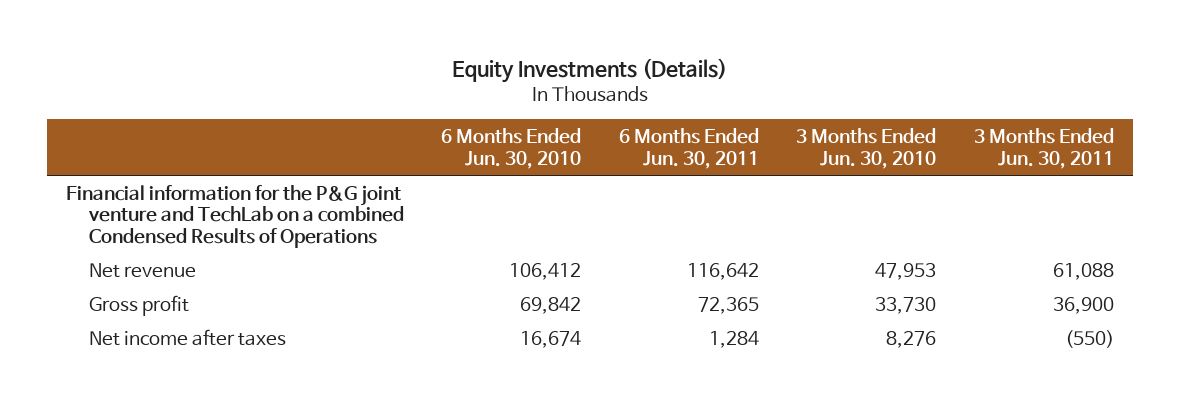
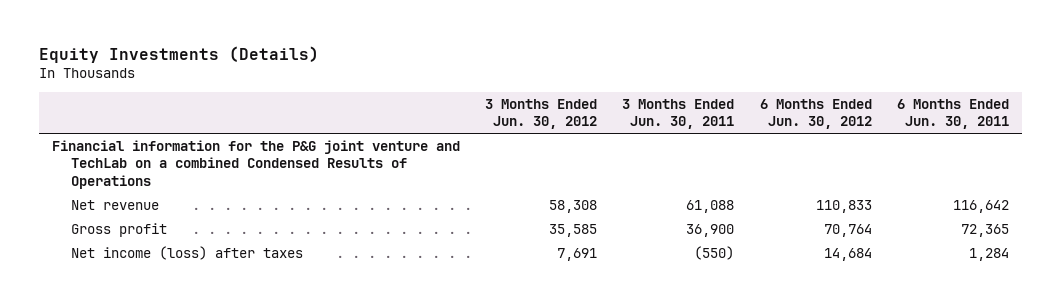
[441,128,582,169] 6 Months Ended Jun. 30, 2010 -> none
[796,128,937,169] 3 Months Ended Jun. 30, 2010 -> none
none -> [485,98,598,130] 3 Months Ended Jun. 30, 2012
none -> [759,98,872,130] 6 Months Ended Jun. 30, 2012
[88,328,286,346] Net income after taxes -> [71,246,304,261] Net income (loss) after taxes

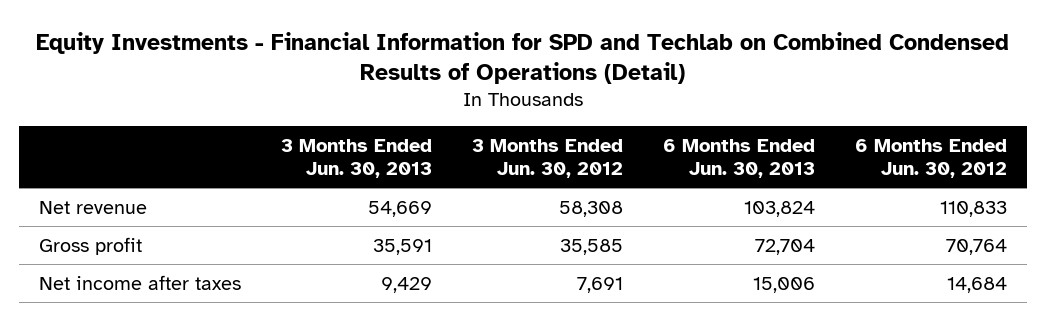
[39,46,320,64] Equity Investments (Details) -> [36,31,1010,85] Equity Investments - Financial Information for SPD and Techlab on Combined Condensed Results of Operations (Detail)
[622,98,735,130] 3 Months Ended Jun. 30, 2011 -> none
[896,98,1009,130] 6 Months Ended Jun. 30, 2011 -> none
none -> [281,138,433,178] 3 Months Ended Jun. 30, 2013
none -> [663,138,816,178] 6 Months Ended Jun. 30, 2013
[51,140,460,189] Financial information for the P&G joint venture and TechLab on a combined Condensed Results of Operations -> none
[71,246,304,261] Net income (loss) after taxes -> [39,274,242,290] Net income after taxes

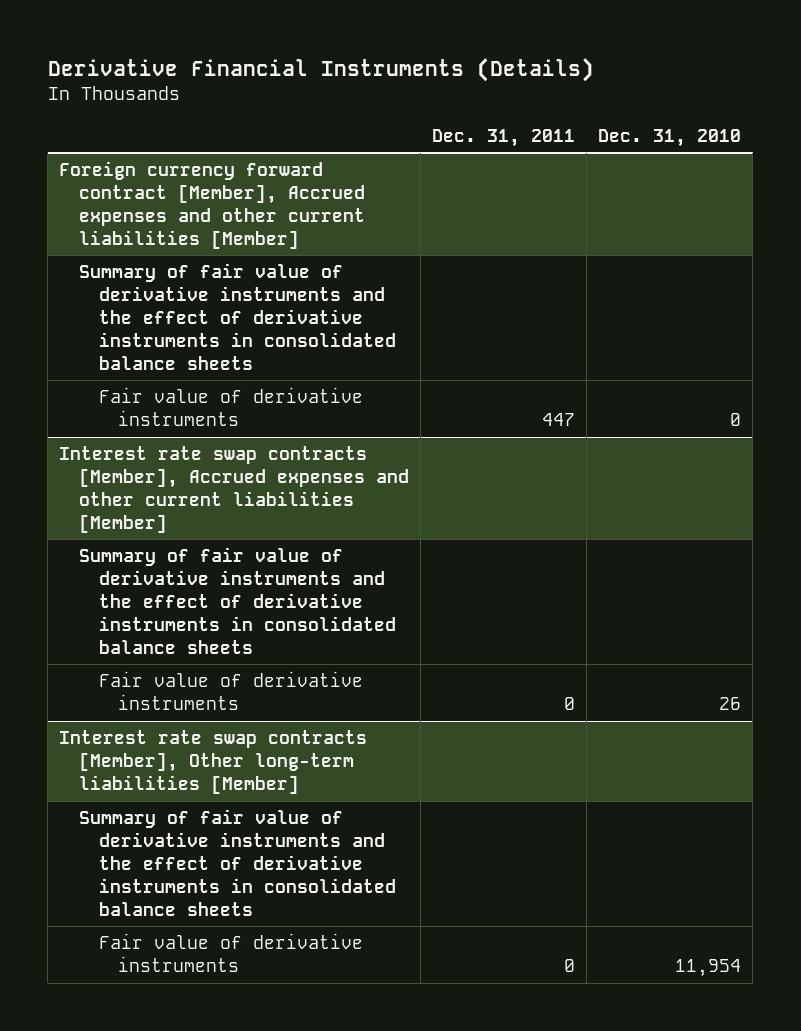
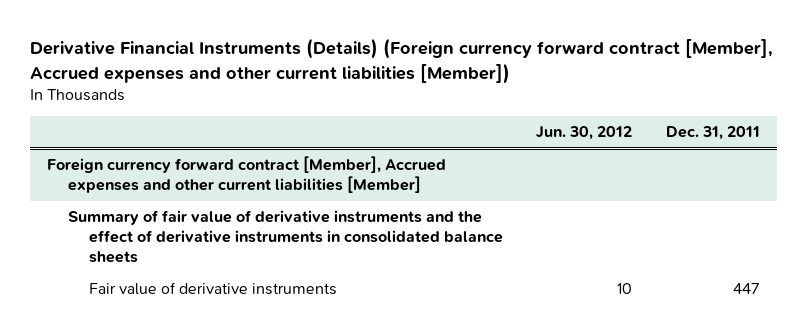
[47,57,594,82] Derivative Financial Instruments (Details) -> [29,38,773,84] Derivative Financial Instruments (Details) (Foreign currency forward contract [Member], Accrued expenses and other current liabilities [Member])
[598,128,742,147] Dec. 31, 2010 -> none
none -> [536,126,633,141] Jun. 30, 2012
[59,446,410,533] Interest rate swap contracts [Member], Accrued expenses and other current liabilities [Member] -> none
[79,547,396,654] Summary of fair value of derivative instruments and the effect of derivative instruments in consolidated balance sheets -> none
[98,671,363,711] Fair value of derivative instruments -> none
[59,730,368,795] Interest rate swap contracts [Member], Other long-term liabilities [Member] -> none
[79,809,396,916] Summary of fair value of derivative instruments and the effect of derivative instruments in consolidated balance sheets -> none
[98,933,363,973] Fair value of derivative instruments -> none

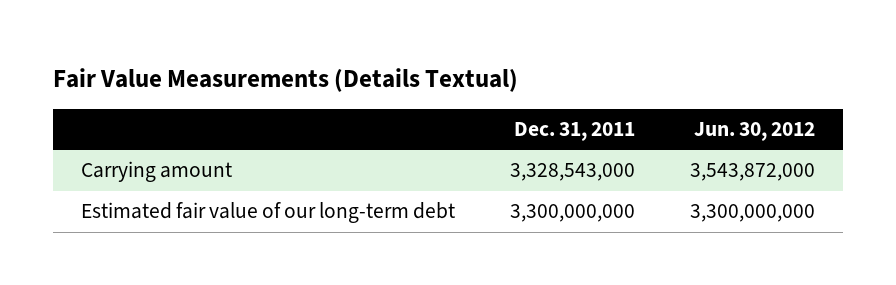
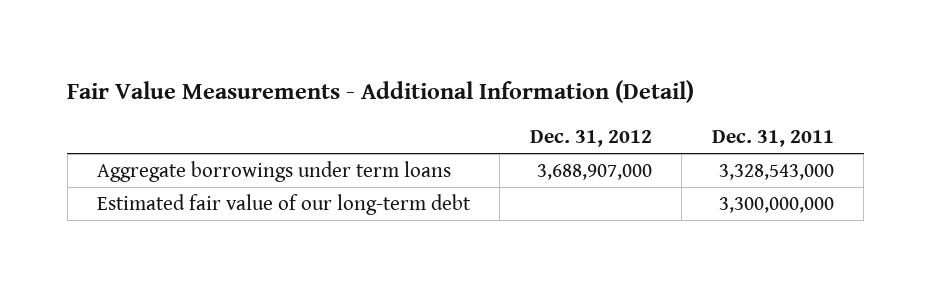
[53,68,519,93] Fair Value Measurements (Details Textual) -> [67,80,695,104] Fair Value Measurements - Additional Information (Detail)
[694,122,816,142] Jun. 30, 2012 -> none
none -> [529,130,652,148] Dec. 31, 2012
[80,161,232,183] Carrying amount -> [97,160,452,182] Aggregate borrowings under term loans

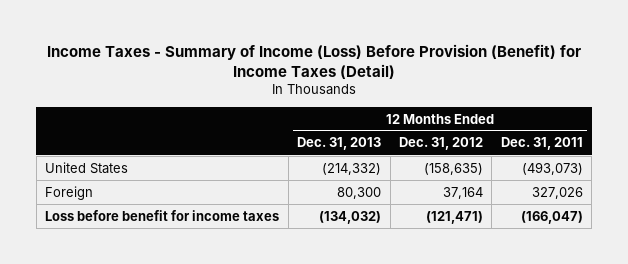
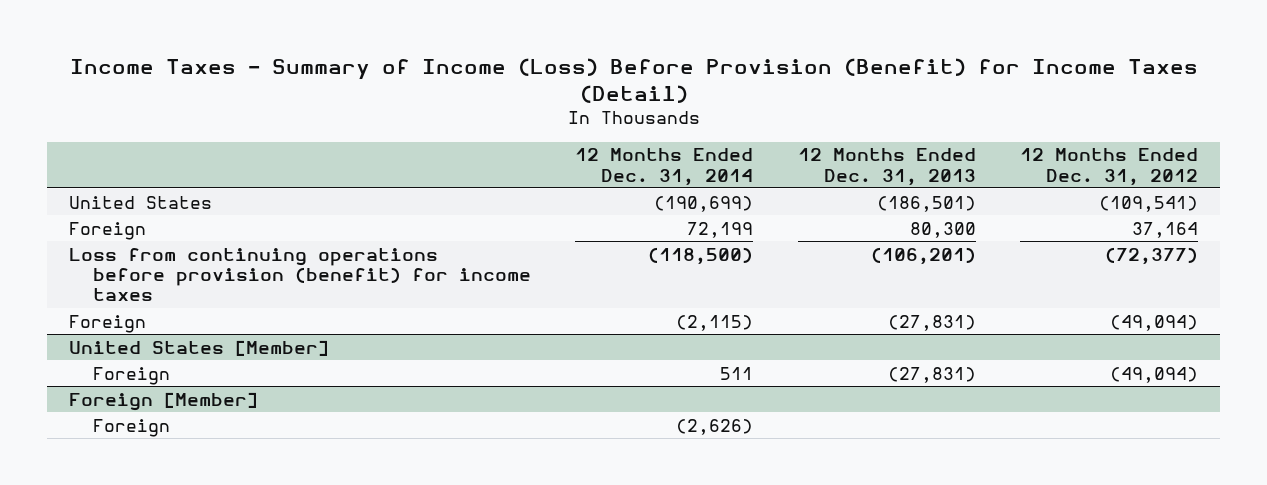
[500,137,583,151] Dec. 31, 2011 -> none
none -> [575,148,754,186] 12 Months Ended Dec. 31, 2014
[322,162,382,175] (214,332) -> [876,195,976,212] (186,501)
[423,162,483,175] (158,635) -> [1099,195,1199,212] (109,541)
[45,209,280,221] Loss before benefit for income taxes -> [68,247,532,302] Loss from continuing operations before provision (benefit) for income taxes
[319,210,382,224] (134,032) -> [870,246,976,265] (106,201)
[425,210,483,224] (121,471) -> [1105,246,1199,265] (72,377)
none -> [68,314,146,333] Foreign
none -> [68,339,329,356] United States [Member]
none -> [93,366,171,385] Foreign
none -> [68,391,258,411] Foreign [Member]
none -> [93,418,171,437] Foreign

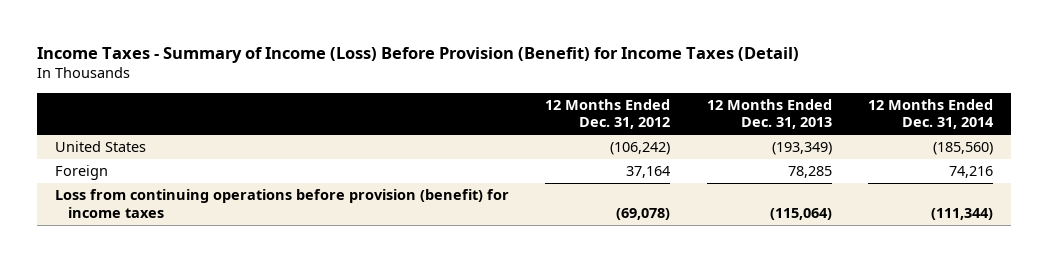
[68,314,146,333] Foreign -> none
[68,339,329,356] United States [Member] -> none
[93,366,171,385] Foreign -> none
[68,391,258,411] Foreign [Member] -> none
[93,418,171,437] Foreign -> none
[654,195,754,212] (190,699) -> [933,142,994,156] (185,560)
[876,195,976,212] (186,501) -> [771,142,832,156] (193,349)
[1099,195,1199,212] (109,541) -> [610,142,671,156] (106,242)
[687,221,754,238] 72,199 -> [949,166,994,179] 74,216
[909,221,976,238] 80,300 -> [787,166,832,179] 78,285
[648,246,754,265] (118,500) -> [931,207,994,220] (111,344)
[870,246,976,265] (106,201) -> [769,207,832,220] (115,064)
[1105,246,1199,265] (72,377) -> [616,207,671,220] (69,078)

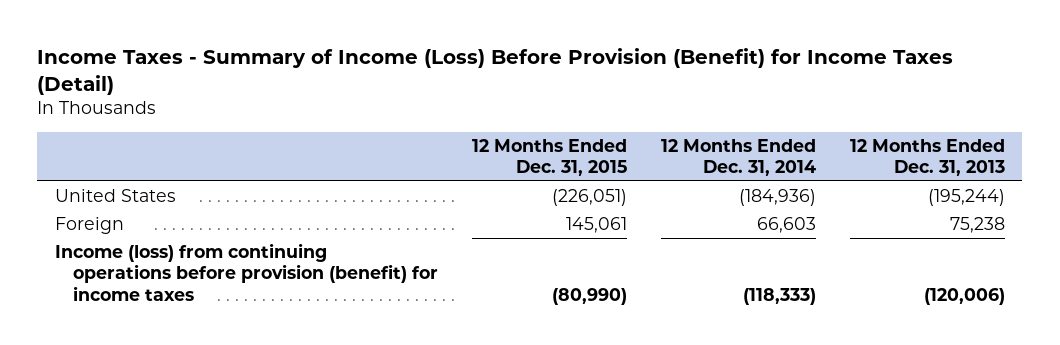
[545,98,671,130] 12 Months Ended Dec. 31, 2012 -> none
none -> [472,138,628,176] 12 Months Ended Dec. 31, 2015
[771,142,832,156] (193,349) -> [928,188,1006,206] (195,244)
[933,142,994,156] (185,560) -> [739,188,817,206] (184,936)
[787,166,832,179] 78,285 -> [950,216,1006,233] 75,238
[949,166,994,179] 74,216 -> [757,216,817,233] 66,603
[54,189,509,218] Loss from continuing operations before provision (benefit) for income taxes -> [54,242,438,301] Income (loss) from continuing operations before provision (benefit) for income taxes
[769,207,832,220] (115,064) -> [924,287,1006,305] (120,006)
[931,207,994,220] (111,344) -> [743,287,817,305] (118,333)

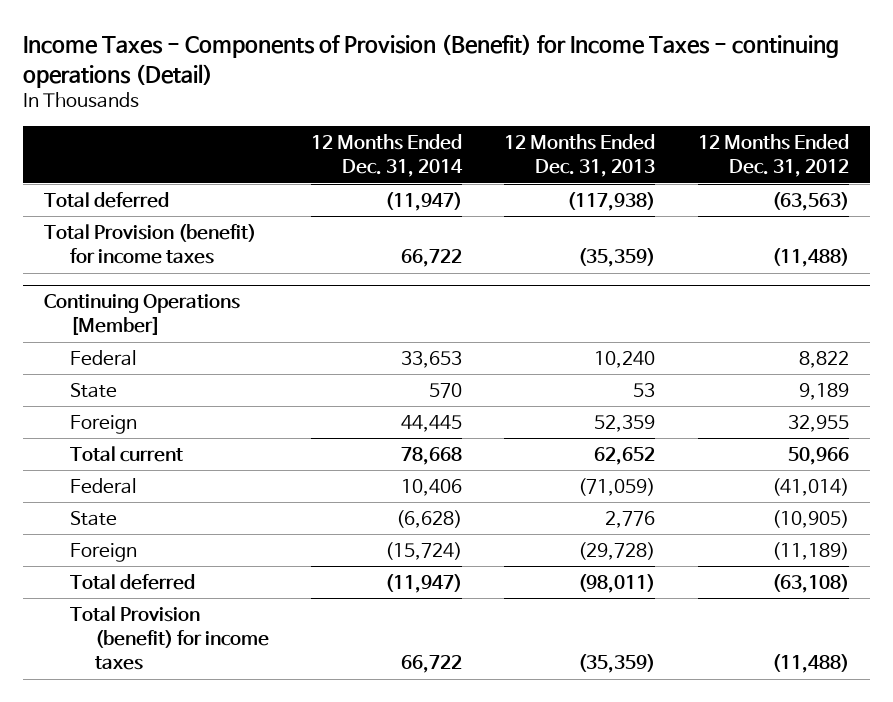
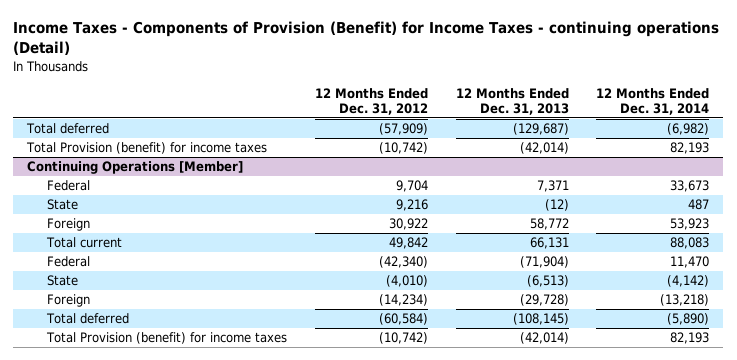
[385,192,463,212] (11,947) -> [667,123,710,136] (6,982)
[567,192,656,212] (117,938) -> [512,123,569,136] (129,687)
[771,192,849,212] (63,563) -> [378,123,428,136] (57,909)
[401,249,463,268] 66,722 -> [670,142,710,155] 82,193
[578,248,656,268] (35,359) -> [519,142,569,155] (42,014)
[771,248,849,268] (11,488) -> [378,142,428,155] (10,742)
[401,351,463,369] 33,653 -> [670,180,710,193] 33,673
[594,351,656,369] 10,240 -> [536,180,569,193] 7,371
[798,351,849,369] 8,822 -> [395,180,428,193] 9,704
[429,383,463,399] 570 -> [688,199,710,211] 487
[633,383,656,398] 53 -> [544,199,569,212] (12)
[798,383,849,401] 9,189 -> [395,199,428,212] 9,216
[401,415,463,433] 44,445 -> [670,218,710,231] 53,923
[594,415,656,433] 52,359 -> [529,218,569,231] 58,772
[787,415,849,433] 32,955 -> [388,218,428,231] 30,922
[401,447,463,466] 78,668 -> [670,237,710,250] 88,083
[594,447,656,466] 62,652 -> [529,237,569,250] 66,131
[787,447,849,466] 50,966 -> [388,237,428,250] 49,842
[401,479,463,497] 10,406 -> [670,256,710,269] 11,470
[578,478,656,497] (71,059) -> [519,256,569,269] (71,904)
[771,478,849,497] (41,014) -> [378,256,428,269] (42,340)
[396,510,463,529] (6,628) -> [667,275,710,288] (4,142)
[605,511,656,529] 2,776 -> [526,275,569,288] (6,513)
[771,510,849,529] (10,905) -> [385,275,428,288] (4,010)
[385,542,463,561] (15,724) -> [660,294,710,307] (13,218)
[771,542,849,561] (11,189) -> [378,294,428,307] (14,234)
[385,574,463,594] (11,947) -> [667,313,710,326] (5,890)
[578,574,656,594] (98,011) -> [512,313,569,326] (108,145)
[771,574,849,594] (63,108) -> [378,313,428,326] (60,584)
[401,655,463,674] 66,722 -> [670,332,710,345] 82,193
[578,654,656,674] (35,359) -> [519,332,569,345] (42,014)
[771,654,849,674] (11,488) -> [378,332,428,345] (10,742)

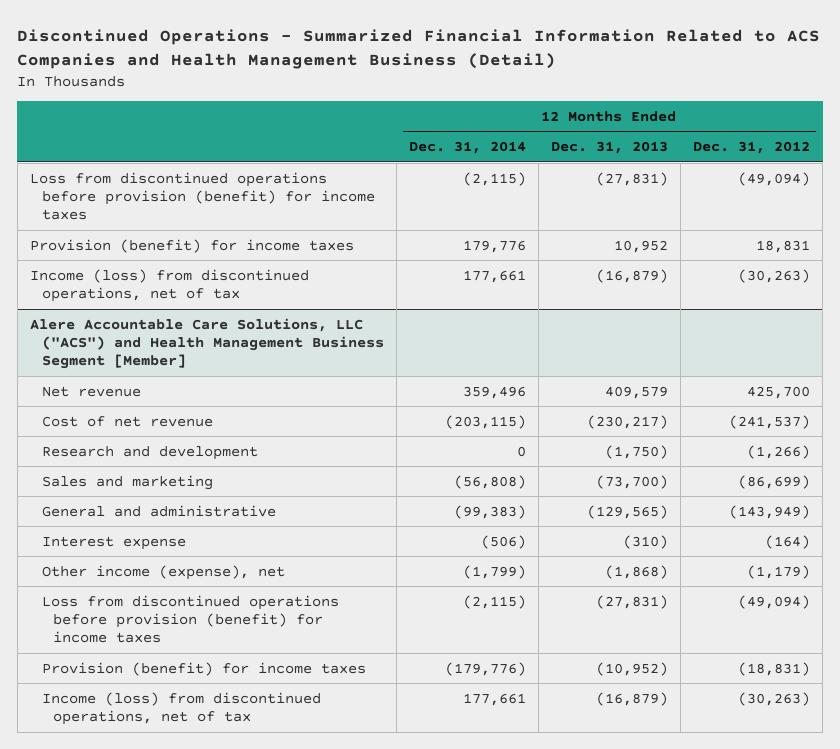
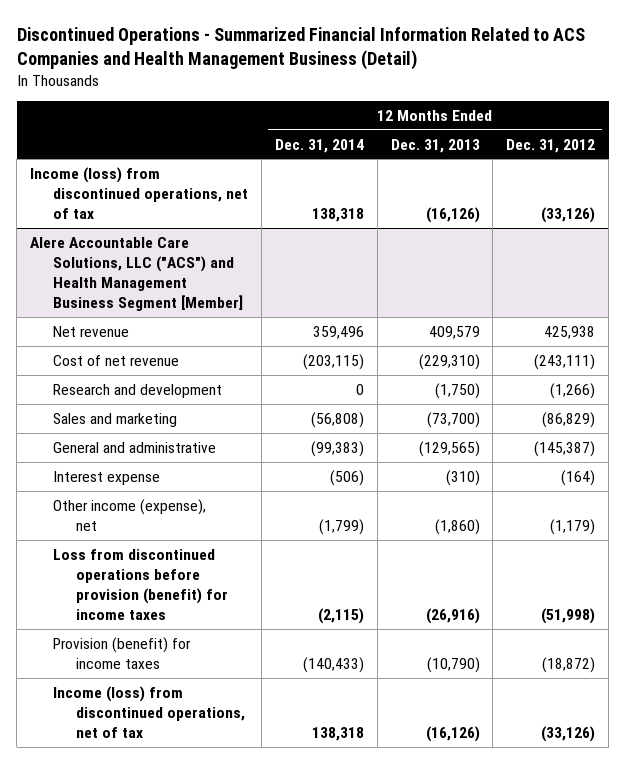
[29,171,375,221] Loss from discontinued operations before provision (benefit) for income taxes -> none
[29,238,354,253] Provision (benefit) for income taxes -> none
[462,269,526,283] 177,661 -> [311,207,364,222] 138,318
[595,268,668,283] (16,879) -> [425,206,480,223] (16,126)
[738,268,811,283] (30,263) -> [541,206,596,223] (33,126)
[747,385,811,399] 425,700 -> [544,325,596,339] 425,938
[586,414,668,429] (230,217) -> [418,353,480,370] (229,310)
[729,414,811,429] (241,537) -> [534,353,596,370] (243,111)
[738,474,811,489] (86,699) -> [542,411,596,428] (86,829)
[729,504,811,519] (143,949) -> [534,440,596,457] (145,387)
[604,564,668,579] (1,868) -> [434,518,480,535] (1,860)
[595,594,668,609] (27,831) -> [425,607,480,624] (26,916)
[738,594,811,609] (49,094) -> [541,607,596,624] (51,998)
[444,661,526,676] (179,776) -> [302,656,364,673] (140,433)
[595,661,668,676] (10,952) -> [426,656,480,673] (10,790)
[738,661,811,676] (18,831) -> [542,656,596,673] (18,872)
[462,692,526,706] 177,661 -> [311,726,364,741] 138,318
[595,691,668,706] (16,879) -> [425,725,480,742] (16,126)
[738,691,811,706] (30,263) -> [541,725,596,742] (33,126)

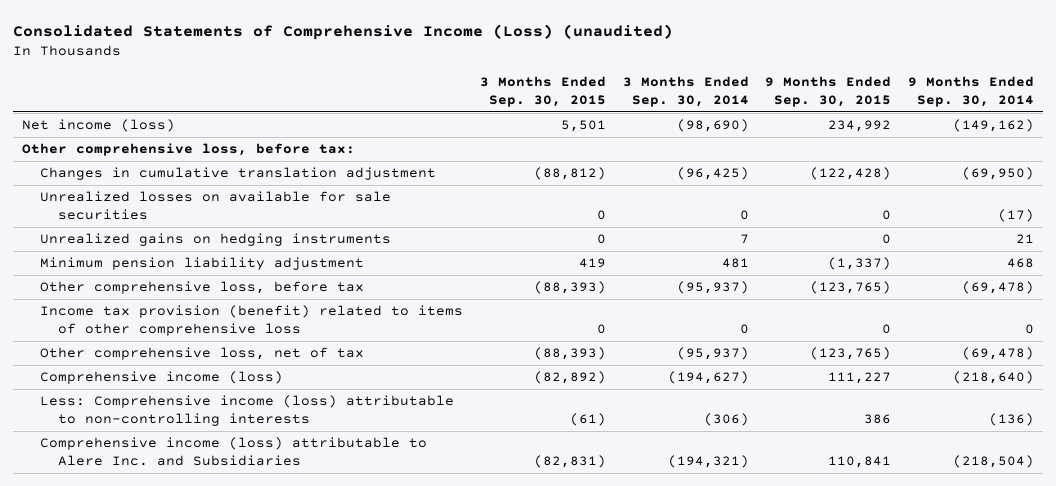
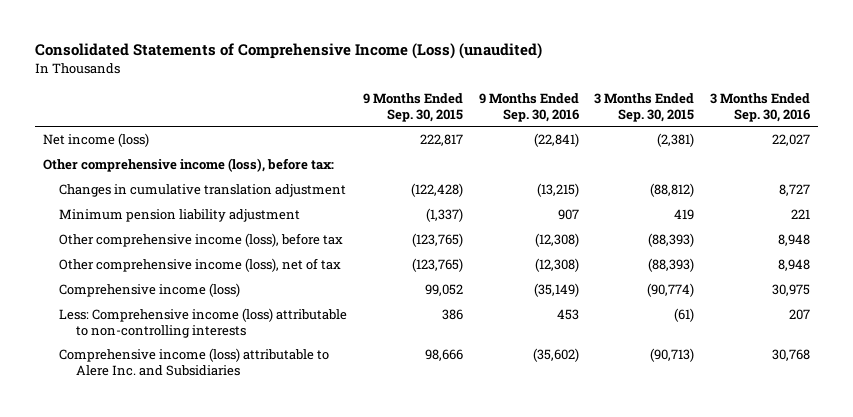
[622,76,749,108] 3 Months Ended Sep. 30, 2014 -> none
[908,76,1035,108] 9 Months Ended Sep. 30, 2014 -> none
none -> [478,92,579,122] 9 Months Ended Sep. 30, 2016
none -> [710,92,811,122] 3 Months Ended Sep. 30, 2016
[560,120,606,133] 5,501 -> [657,132,695,147] (2,381)
[828,120,892,133] 234,992 -> [420,133,464,146] 222,817
[21,143,355,157] Other comprehensive loss, before tax: -> [42,157,334,172] Other comprehensive income (loss), before tax:
[39,191,391,221] Unrealized losses on available for sale securities -> none
[39,233,391,247] Unrealized gains on hedging instruments -> none
[39,305,463,337] Income tax provision (benefit) related to items of other comprehensive loss -> none
[39,281,364,295] Other comprehensive loss, before tax -> [59,232,344,247] Other comprehensive income (loss), before tax
[39,347,364,361] Other comprehensive loss, net of tax -> [59,257,342,272] Other comprehensive income (loss), net of tax
[533,371,606,385] (82,892) -> [647,282,695,297] (90,774)
[828,372,892,385] 111,227 -> [425,283,464,296] 99,052
[533,455,606,469] (82,831) -> [650,347,695,362] (90,713)
[828,456,892,469] 110,841 -> [425,348,464,361] 98,666

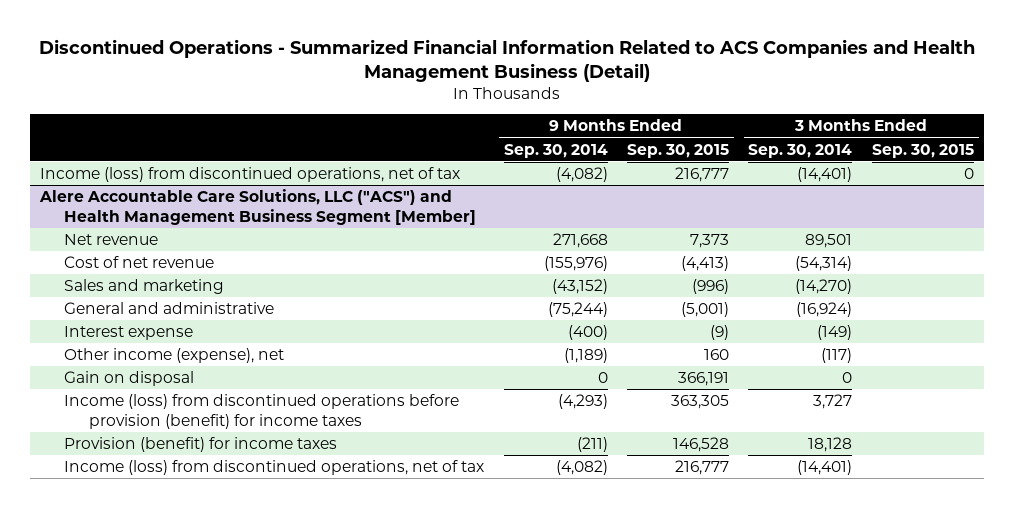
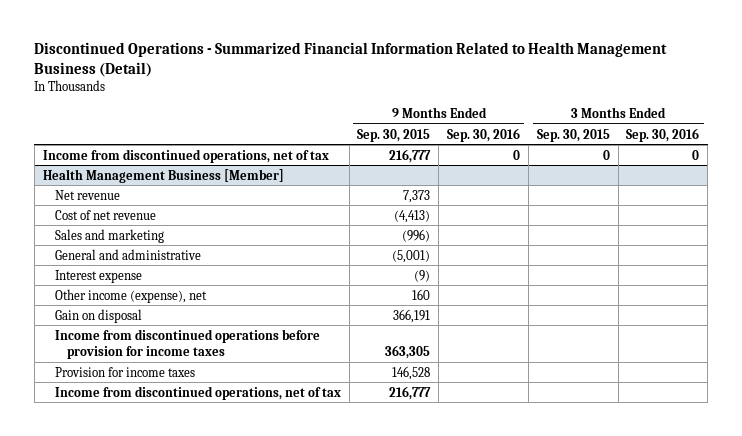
[38,38,975,82] Discontinued Operations - Summarized Financial Information Related to ACS Companies and Health Management Business (Detail) -> [34,42,668,77] Discontinued Operations - Summarized Financial Information Related to Health Management Business (Detail)
[503,143,608,158] Sep. 30, 2014 -> none
[748,143,853,158] Sep. 30, 2014 -> none
none -> [447,127,521,142] Sep. 30, 2016
none -> [626,127,700,142] Sep. 30, 2016
[38,189,477,225] Alere Accountable Care Solutions, LLC ("ACS") and Health Management Business Segment [Member] -> none
[39,167,460,183] Income (loss) from discontinued operations, net of tax -> [42,148,329,163] Income from discontinued operations, net of tax
none -> [42,168,284,183] Health Management Business [Member]
[64,394,460,429] Income (loss) from discontinued operations before provision (benefit) for income taxes -> [54,328,320,359] Income from discontinued operations before provision for income taxes
[64,437,338,453] Provision (benefit) for income taxes -> [54,366,195,377] Provision for income taxes
[64,460,485,476] Income (loss) from discontinued operations, net of tax -> [54,385,341,400] Income from discontinued operations, net of tax

